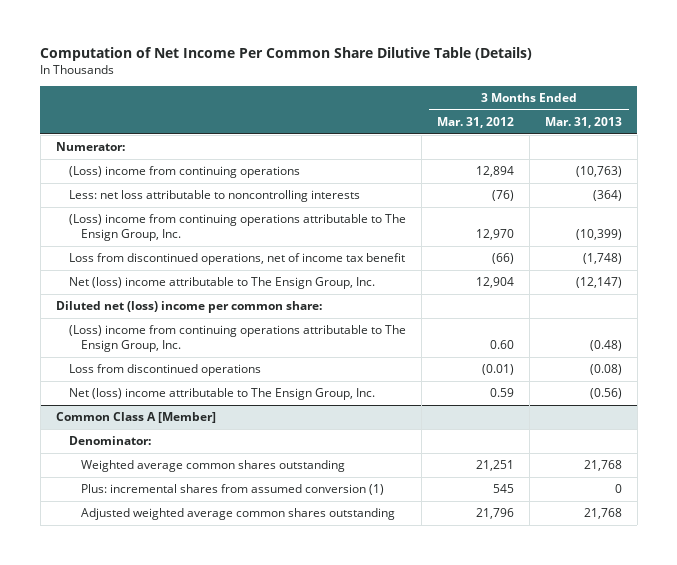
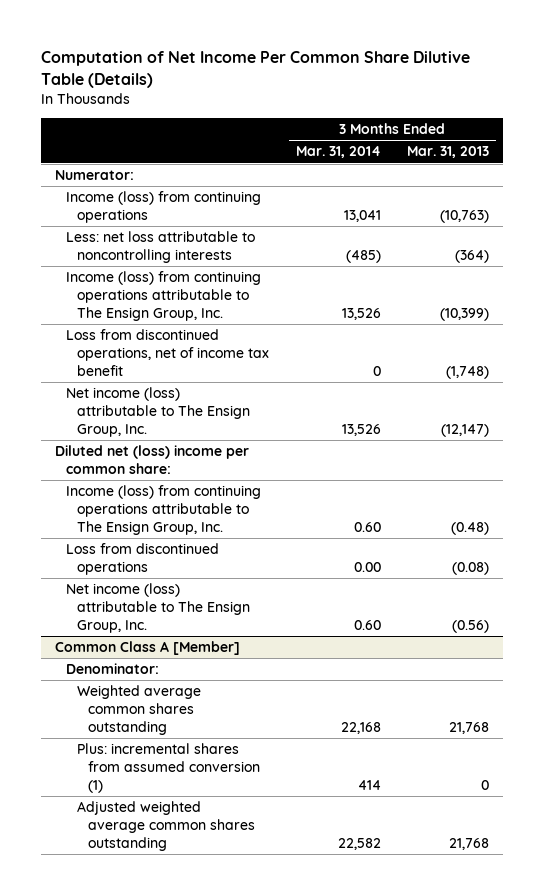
[436,116,514,128] Mar. 31, 2012 -> none
none -> [295,146,381,159] Mar. 31, 2014
[68,166,300,179] (Loss) income from continuing operations -> [65,191,261,224] Income (loss) from continuing operations
[68,214,406,242] (Loss) income from continuing operations attributable to The Ensign Group, Inc. -> [65,271,261,322] Income (loss) from continuing operations attributable to The Ensign Group, Inc.
[68,277,375,290] Net (loss) income attributable to The Ensign Group, Inc. -> [65,387,250,438] Net income (loss) attributable to The Ensign Group, Inc.
[68,325,406,353] (Loss) income from continuing operations attributable to The Ensign Group, Inc. -> [65,485,261,536] Income (loss) from continuing operations attributable to The Ensign Group, Inc.
[68,388,375,401] Net (loss) income attributable to The Ensign Group, Inc. -> [65,583,250,634] Net income (loss) attributable to The Ensign Group, Inc.

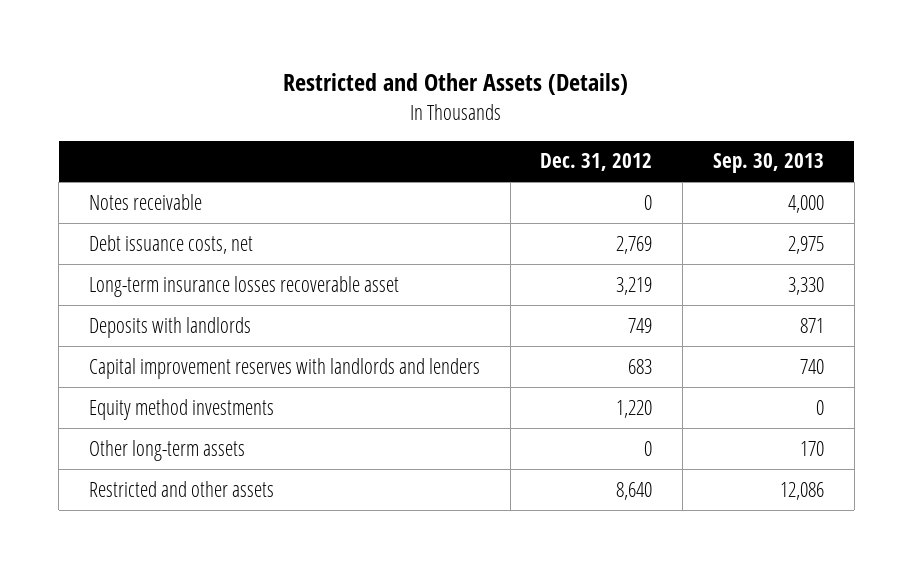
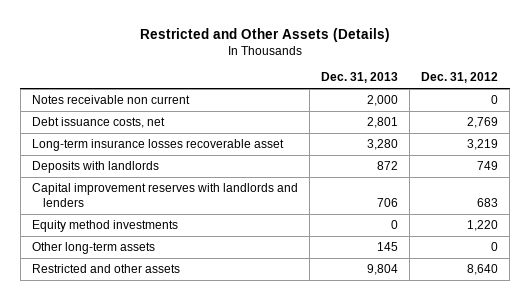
[712,153,824,174] Sep. 30, 2013 -> none
none -> [321,72,399,84] Dec. 31, 2013
[89,193,203,210] Notes receivable -> [31,95,190,105] Notes receivable non current

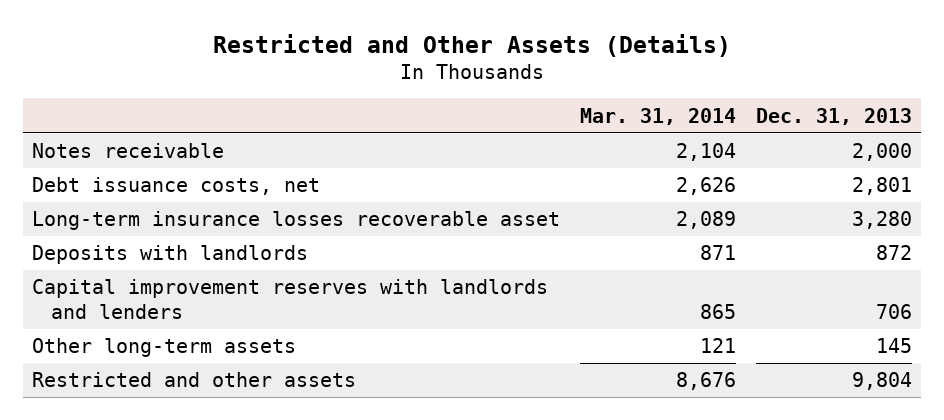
[421,72,499,84] Dec. 31, 2012 -> none
none -> [580,107,737,125] Mar. 31, 2014
[31,95,190,105] Notes receivable non current -> [32,143,225,159] Notes receivable
[31,220,178,233] Equity method investments -> none

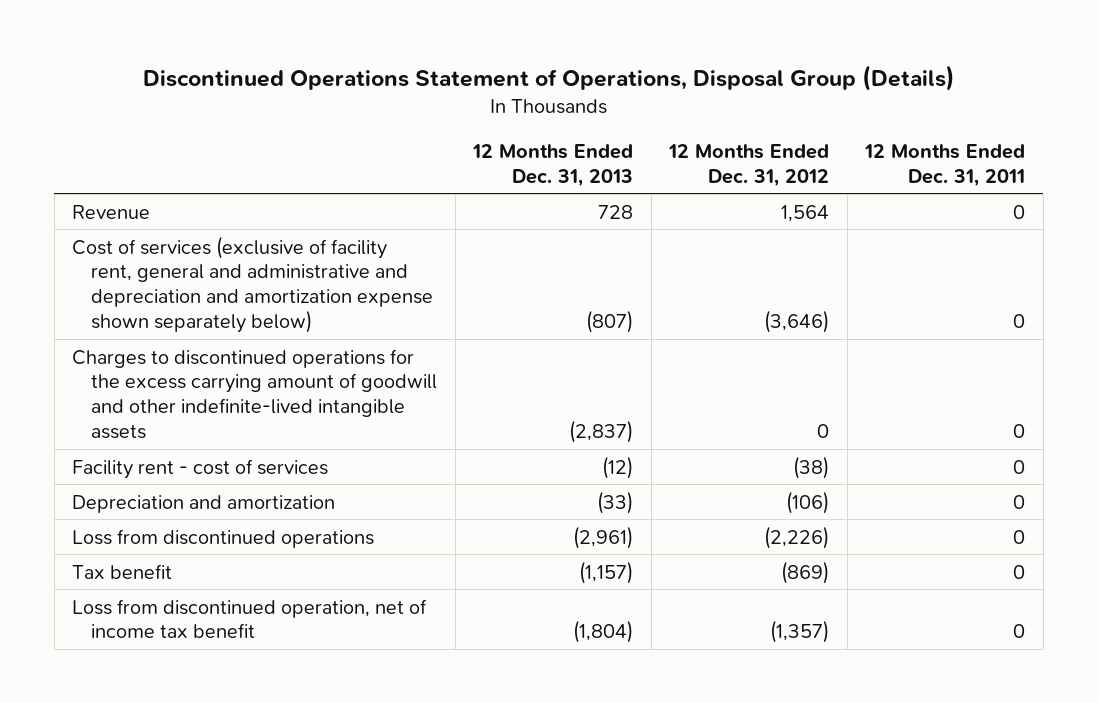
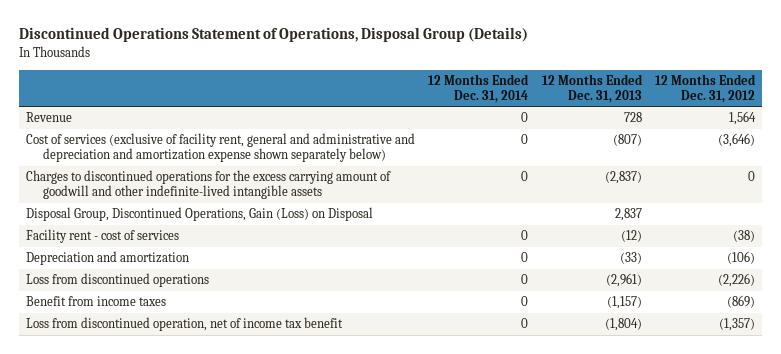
[864,143,1026,187] 12 Months Ended Dec. 31, 2011 -> none
none -> [428,73,530,103] 12 Months Ended Dec. 31, 2014
none -> [26,207,374,222] Disposal Group, Discontinued Operations, Gain (Loss) on Disposal
[72,563,173,579] Tax benefit -> [26,296,167,307] Benefit from income taxes

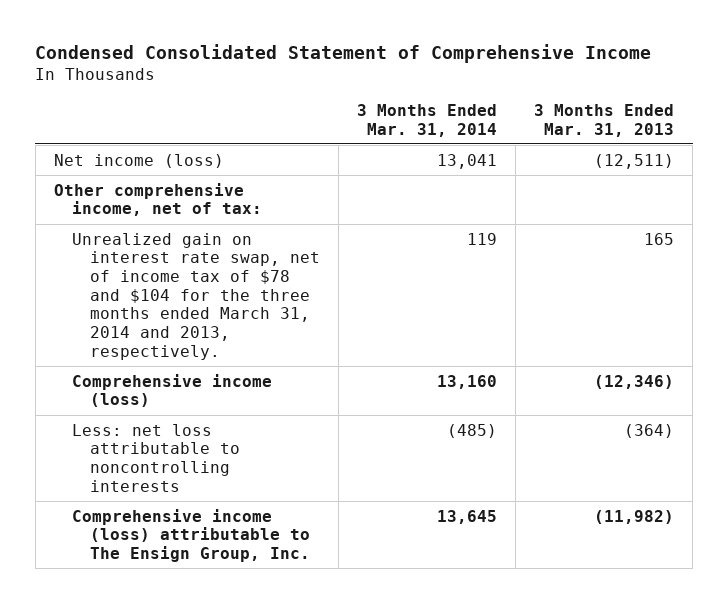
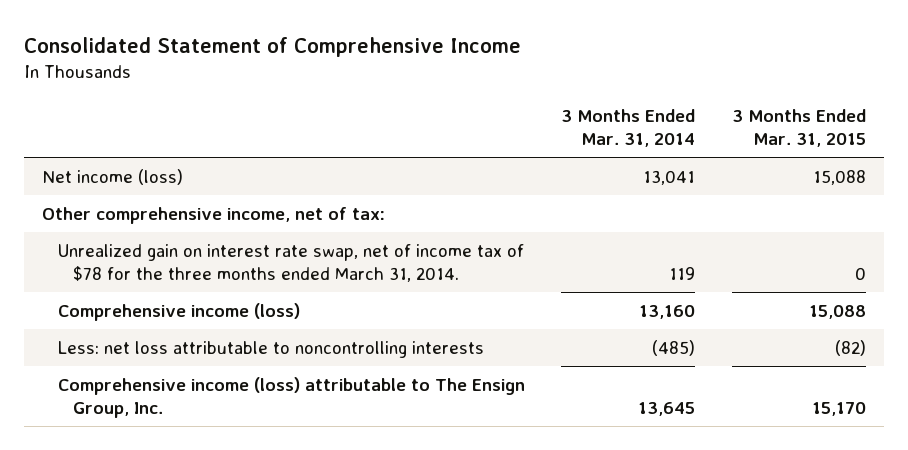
[35,44,652,64] Condensed Consolidated Statement of Comprehensive Income -> [24,37,522,58] Consolidated Statement of Comprehensive Income
[534,103,675,137] 3 Months Ended Mar. 31, 2013 -> none
none -> [731,108,866,147] 3 Months Ended Mar. 31, 2015
[71,232,321,360] Unrealized gain on interest rate swap, net of income tax of $78 and $104 for the three months ended March 31, 2014 and 2013, respectively. -> [57,244,524,283] Unrealized gain on interest rate swap, net of income tax of $78 for the three months ended March 31, 2014.

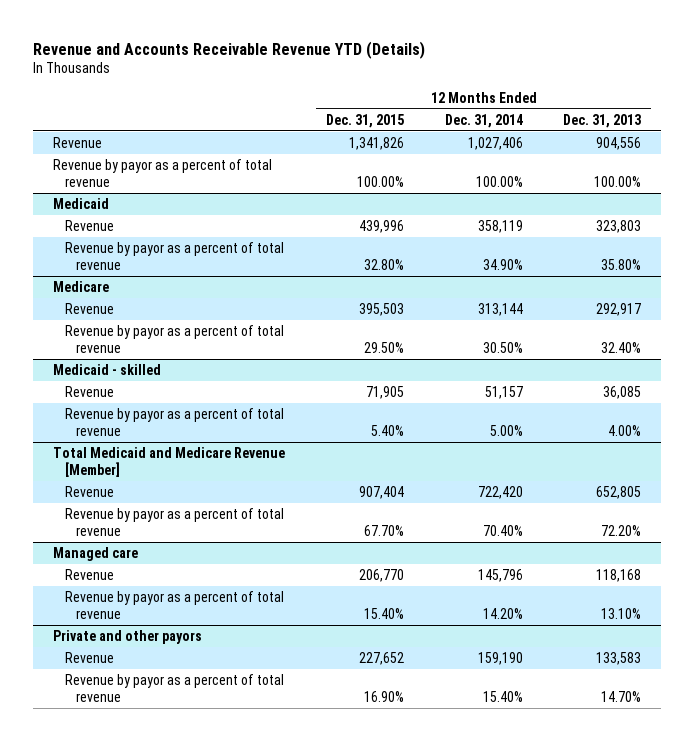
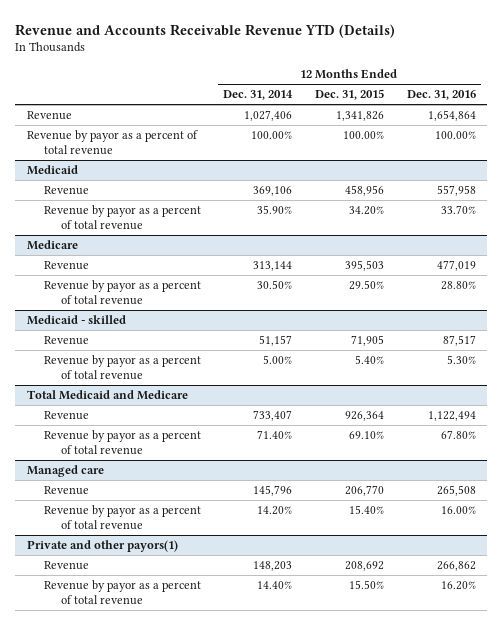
[563,113,642,128] Dec. 31, 2013 -> none
none -> [406,90,476,101] Dec. 31, 2016
[359,219,405,233] 439,996 -> [344,185,384,197] 458,956
[477,219,523,233] 358,119 -> [253,186,293,197] 369,106
[364,259,405,271] 32.80% -> [348,206,384,216] 34.20%
[482,259,523,271] 34.90% -> [257,205,293,215] 35.90%
[53,446,286,478] Total Medicaid and Medicare Revenue [Member] -> [26,390,188,401] Total Medicaid and Medicare
[359,485,405,499] 907,404 -> [344,411,384,422] 926,364
[477,485,523,499] 722,420 -> [253,410,293,422] 733,407
[364,525,405,537] 67.70% -> [348,431,384,440] 69.10%
[482,525,523,537] 70.40% -> [257,430,293,440] 71.40%
[53,629,203,644] Private and other payors -> [26,540,178,553] Private and other payors(1)
[359,651,405,665] 227,652 -> [344,561,384,572] 208,692
[477,651,523,665] 159,190 -> [253,561,293,572] 148,203
[364,691,405,703] 16.90% -> [348,580,384,590] 15.50%
[482,691,523,703] 15.40% -> [257,581,293,590] 14.40%

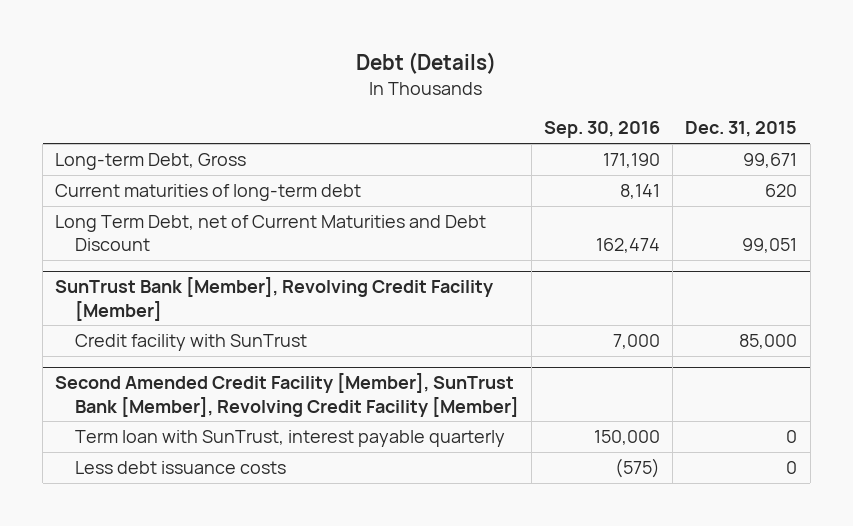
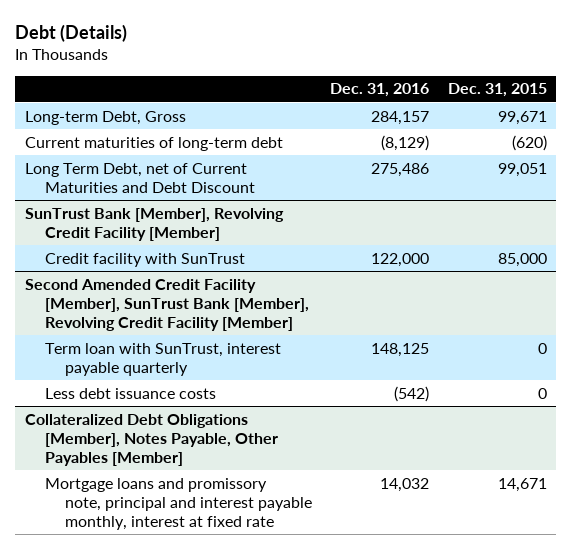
[544,121,661,139] Sep. 30, 2016 -> none
none -> [330,83,430,98] Dec. 31, 2016
[765,183,798,197] 620 -> [511,134,547,151] (620)
none -> [24,413,278,467] Collateralized Debt Obligations [Member], Notes Payable, Other Payables [Member]
none -> [44,477,312,531] Mortgage loans and promissory note, principal and interest payable monthly, interest at fixed rate

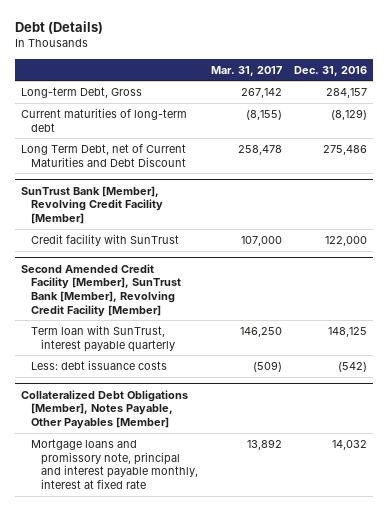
[447,83,547,98] Dec. 31, 2015 -> none
none -> [210,65,282,76] Mar. 31, 2017
[44,387,216,399] Less debt issuance costs -> [31,359,168,370] Less: debt issuance costs

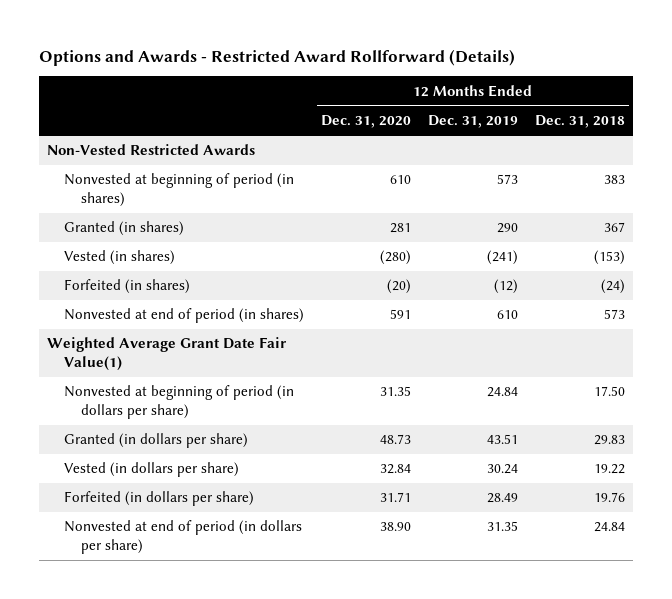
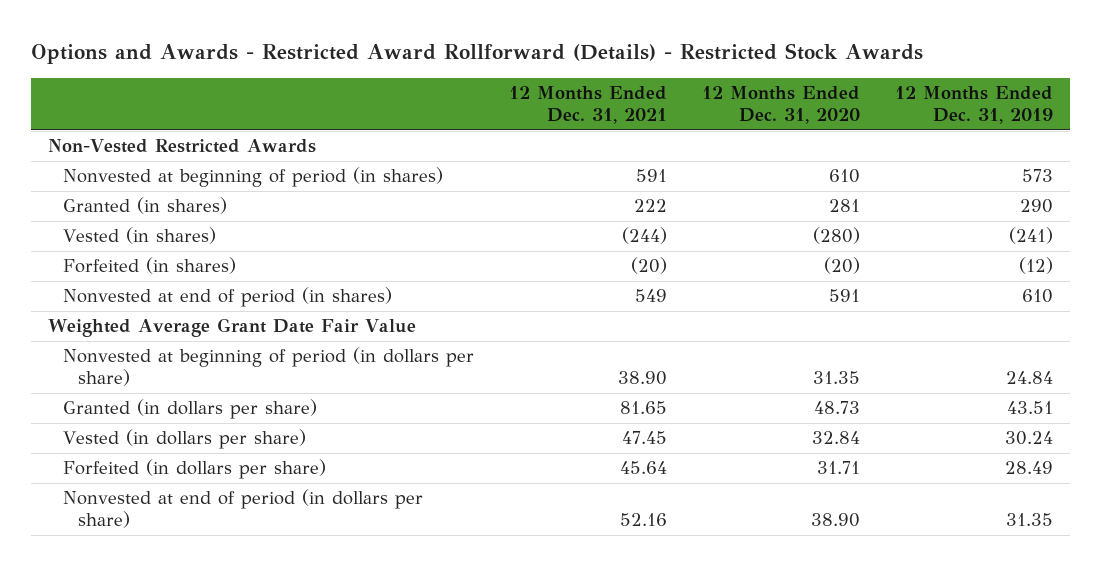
[38,48,515,66] Options and Awards - Restricted Award Rollforward (Details) -> [30,43,923,65] Options and Awards - Restricted Award Rollforward (Details) - Restricted Stock Awards
[534,115,625,129] Dec. 31, 2018 -> none
none -> [508,86,667,124] 12 Months Ended Dec. 31, 2021
[47,337,287,372] Weighted Average Grant Date Fair Value(1) -> [48,318,417,338] Weighted Average Grant Date Fair Value

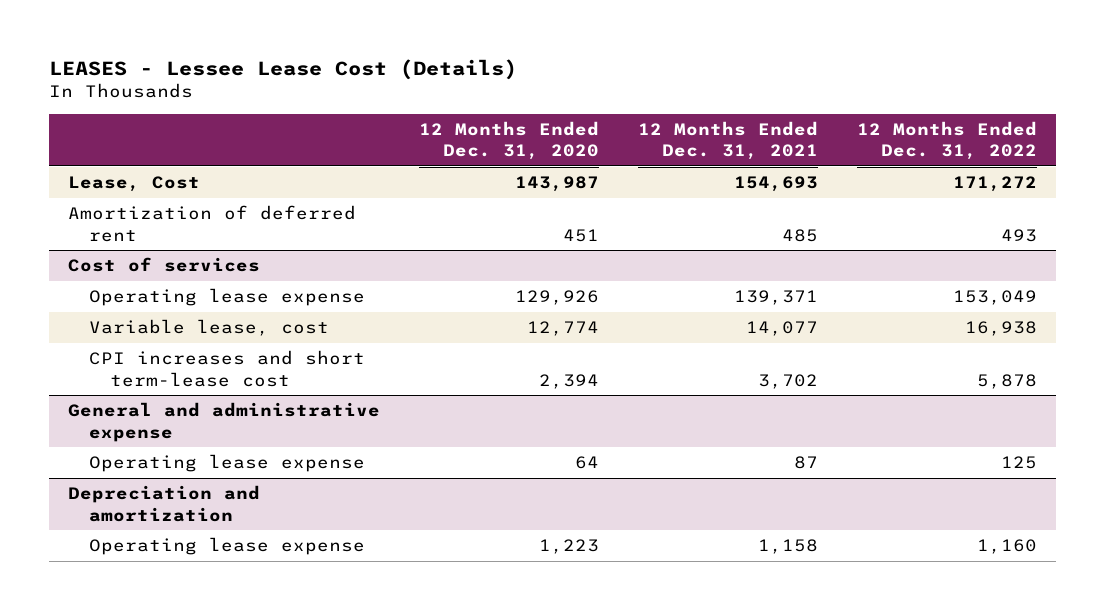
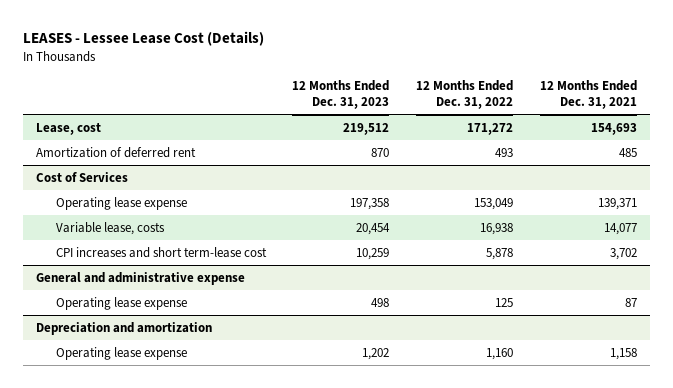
[418,121,599,161] 12 Months Ended Dec. 31, 2020 -> none
none -> [292,80,390,110] 12 Months Ended Dec. 31, 2023
[68,176,201,193] Lease, Cost -> [35,122,101,135] Lease, cost
[68,257,261,273] Cost of services -> [35,171,128,182] Cost of Services
[89,319,330,337] Variable lease, cost -> [55,221,165,235] Variable lease, costs

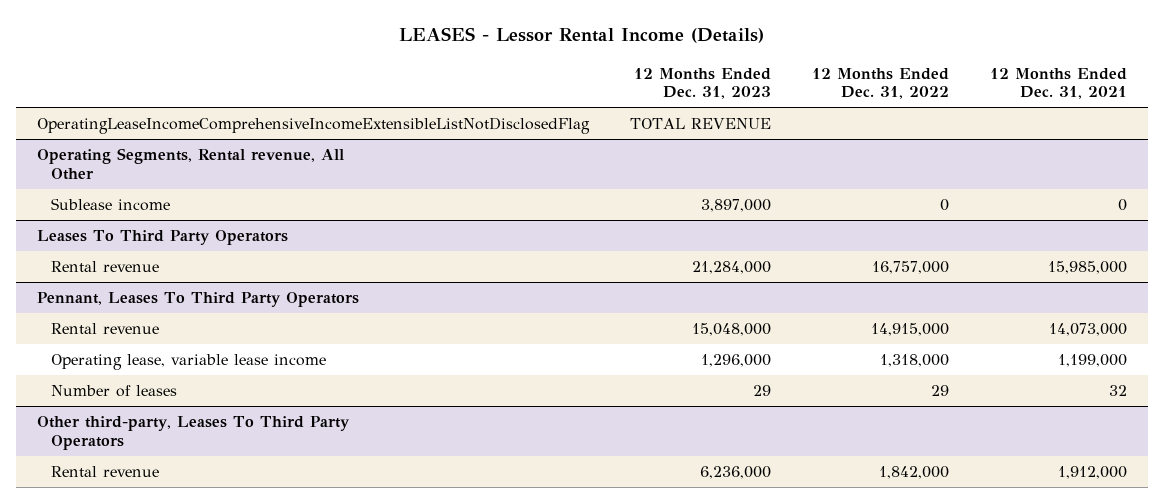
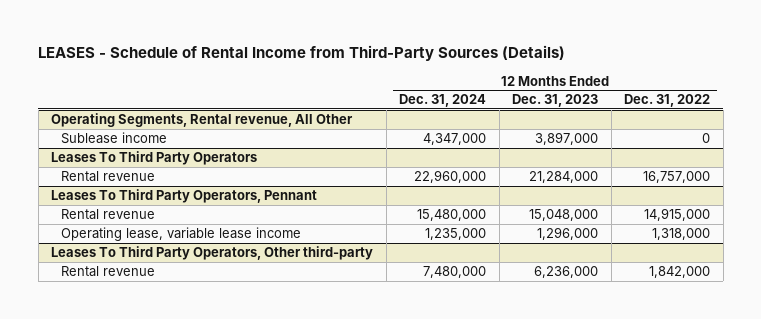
[399,27,765,44] LEASES - Lessor Rental Income (Details) -> [38,45,566,62] LEASES - Schedule of Rental Income from Third-Party Sources (Details)
[990,67,1128,100] 12 Months Ended Dec. 31, 2021 -> none
none -> [399,94,487,108] Dec. 31, 2024
[37,117,591,135] OperatingLeaseIncomeComprehensiveIncomeExtensibleListNotDisclosedFlag -> none
[37,292,360,308] Pennant, Leases To Third Party Operators -> [51,189,318,204] Leases To Third Party Operators, Pennant
[51,385,178,398] Number of leases -> none
[37,416,351,450] Other third-party, Leases To Third Party Operators -> [51,246,374,261] Leases To Third Party Operators, Other third-party

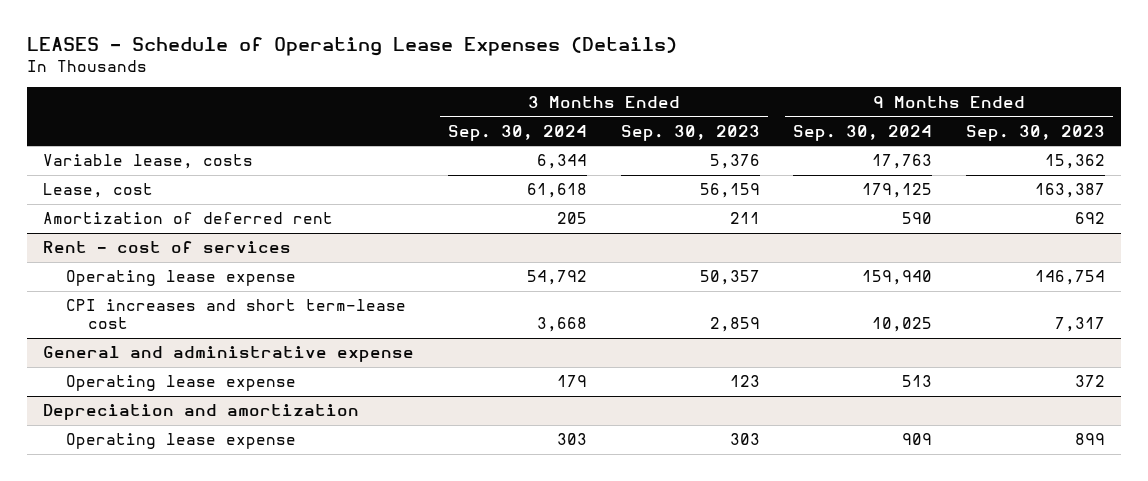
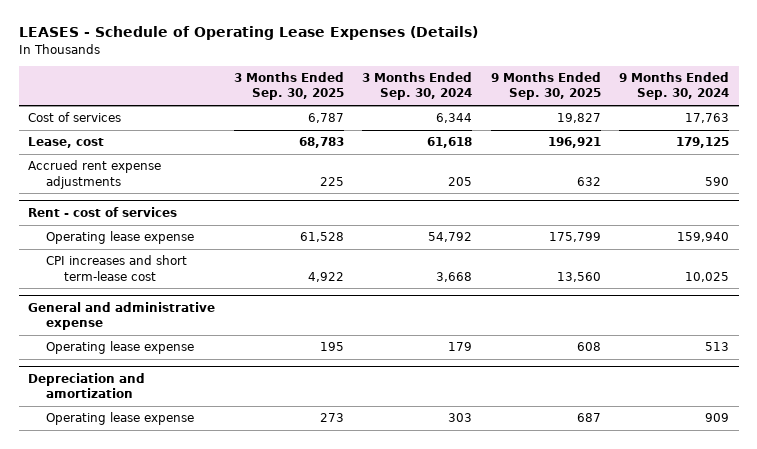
[620,124,760,141] Sep. 30, 2023 -> none
[965,124,1105,141] Sep. 30, 2023 -> none
none -> [233,72,344,101] 3 Months Ended Sep. 30, 2025
none -> [490,72,601,101] 9 Months Ended Sep. 30, 2025
[43,154,254,170] Variable lease, costs -> [27,112,121,123] Cost of services
[43,212,334,225] Amortization of deferred rent -> [27,160,161,189] Accrued rent expense adjustments

